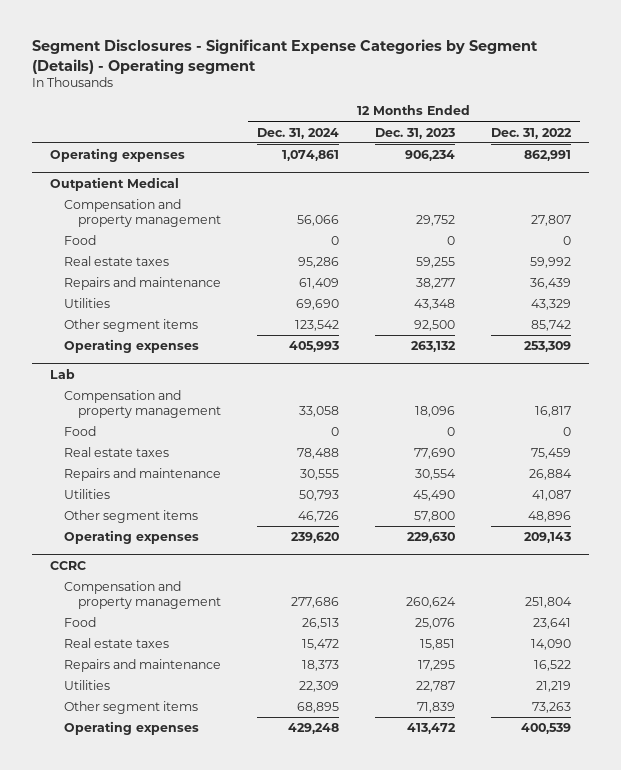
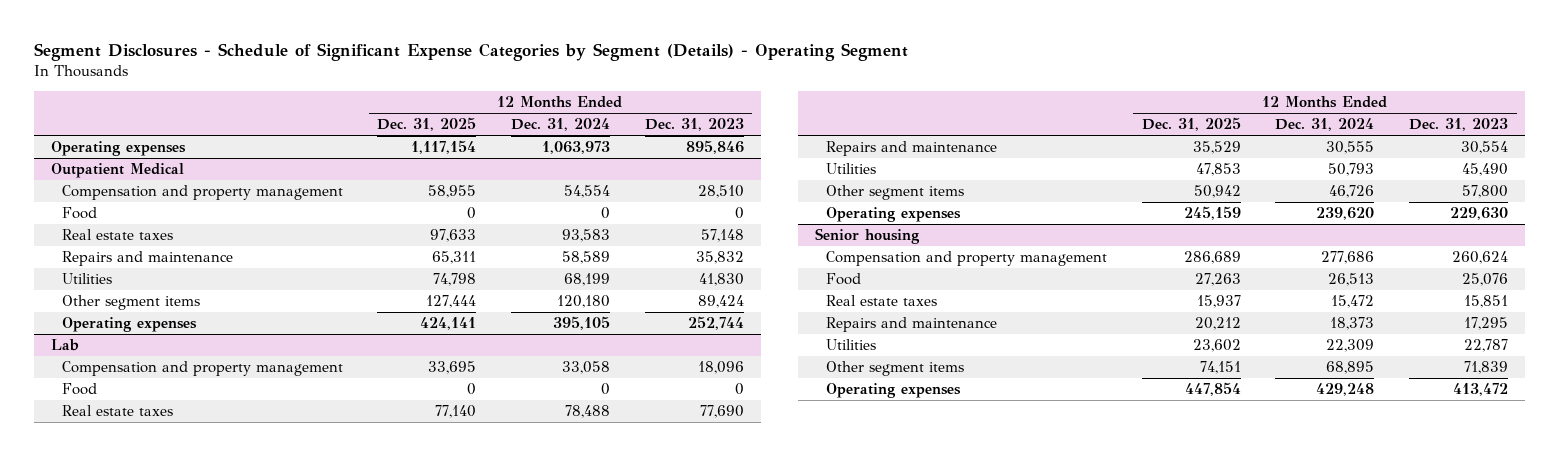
[32,39,539,74] Segment Disclosures - Significant Expense Categories by Segment (Details) - Operating segment -> [33,43,908,62] Segment Disclosures - Schedule of Significant Expense Categories by Segment (Details) - Operating Segment
[491,127,573,139] Dec. 31, 2022 -> none
none -> [377,117,477,132] Dec. 31, 2025
[282,150,340,162] 1,074,861 -> [541,141,610,155] 1,063,973
[405,150,456,162] 906,234 -> [685,140,744,155] 895,846
[297,215,340,227] 56,066 -> [563,185,610,199] 54,554
[416,215,456,227] 29,752 -> [697,185,744,199] 28,510
[298,257,340,269] 95,286 -> [561,229,610,243] 93,583
[416,257,456,269] 59,255 -> [700,229,744,243] 57,148
[299,278,340,290] 61,409 -> [561,251,610,265] 58,589
[416,278,456,290] 38,277 -> [695,251,744,265] 35,832
[296,299,340,311] 69,690 -> [563,273,610,287] 68,199
[414,299,456,311] 43,348 -> [698,273,744,287] 41,830
[295,320,340,332] 123,542 -> [556,295,610,309] 120,180
[414,320,456,332] 92,500 -> [697,295,744,309] 89,424
[289,341,340,353] 405,993 -> [552,316,610,331] 395,105
[411,341,457,353] 263,132 -> [687,316,744,331] 252,744
[50,560,87,570] CCRC -> [815,228,921,245] Senior housing

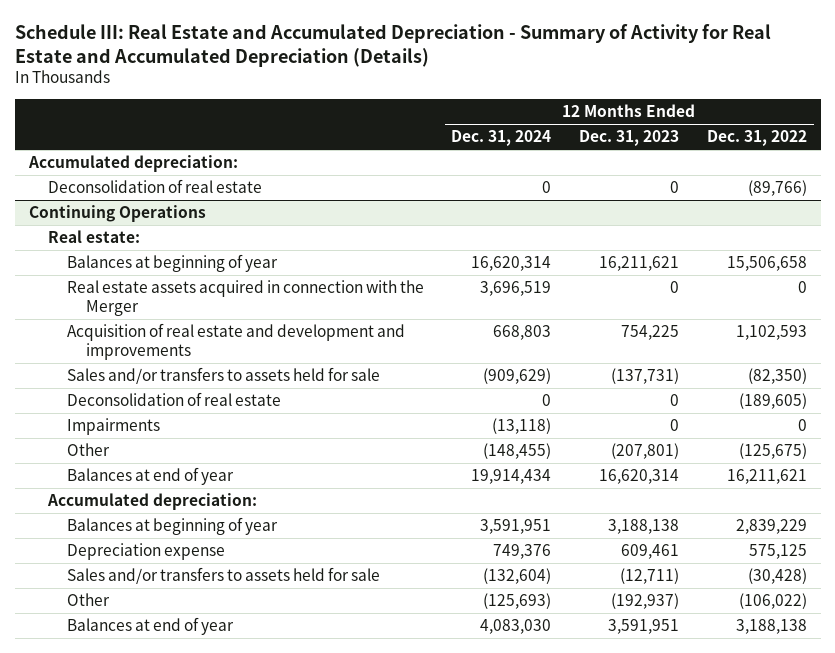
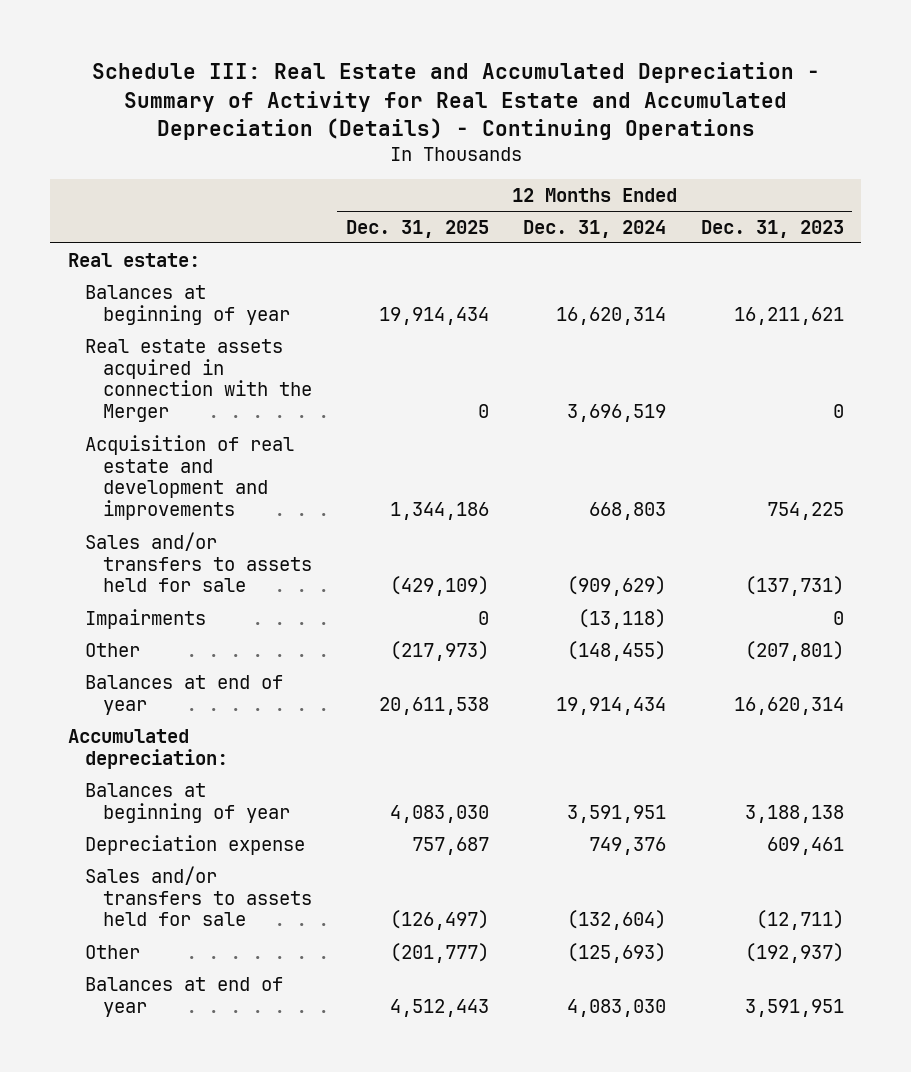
[14,23,771,67] Schedule III: Real Estate and Accumulated Depreciation - Summary of Activity for Real Estate and Accumulated Depreciation (Details) -> [91,62,820,141] Schedule III: Real Estate and Accumulated Depreciation - Summary of Activity for Real Estate and Accumulated Depreciation (Details) - Continuing Operations
[706,130,807,147] Dec. 31, 2022 -> none
none -> [346,219,490,238] Dec. 31, 2025
[27,155,238,173] Accumulated depreciation: -> none
[47,179,262,194] Deconsolidation of real estate -> none
[28,205,206,223] Continuing Operations -> none
[66,392,281,407] Deconsolidation of real estate -> none

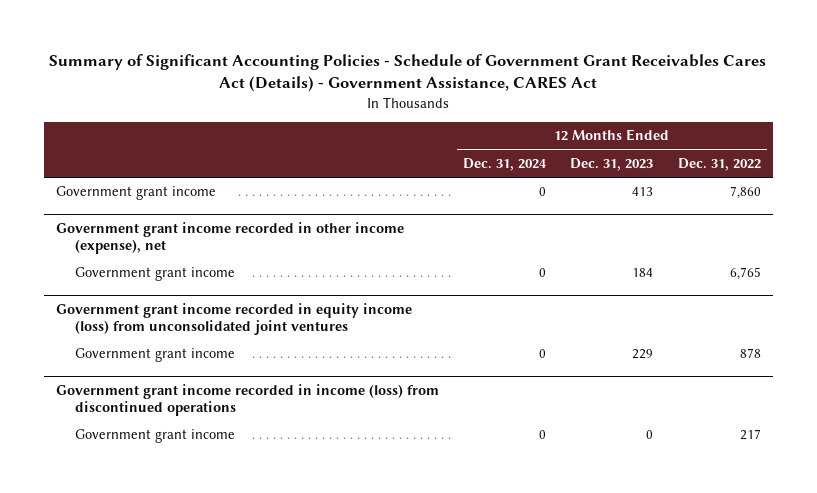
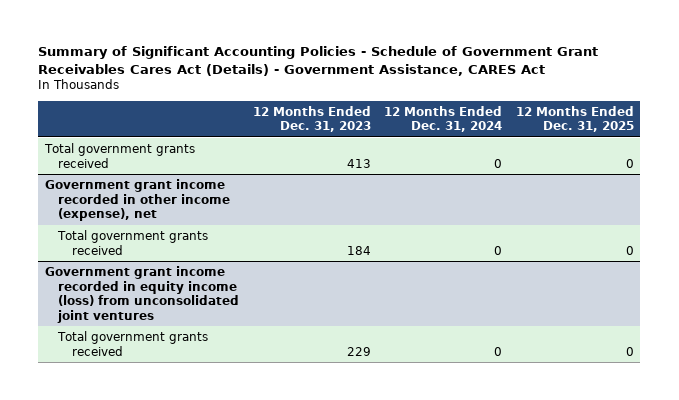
[677,158,761,172] Dec. 31, 2022 -> none
none -> [515,105,634,133] 12 Months Ended Dec. 31, 2025
[56,186,217,201] Government grant income -> [43,143,195,168] Total government grants received
[75,267,236,282] Government grant income -> [57,230,209,255] Total government grants received
[56,383,440,416] Government grant income recorded in income (loss) from discontinued operations -> none
[75,429,236,444] Government grant income -> none
[75,348,236,363] Government grant income -> [57,331,209,356] Total government grants received

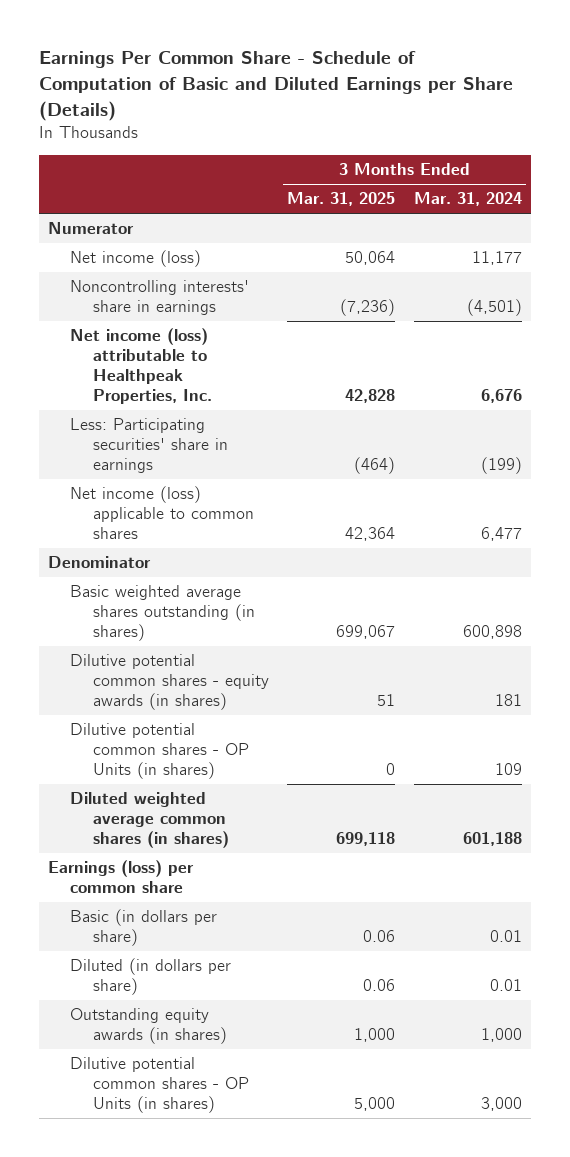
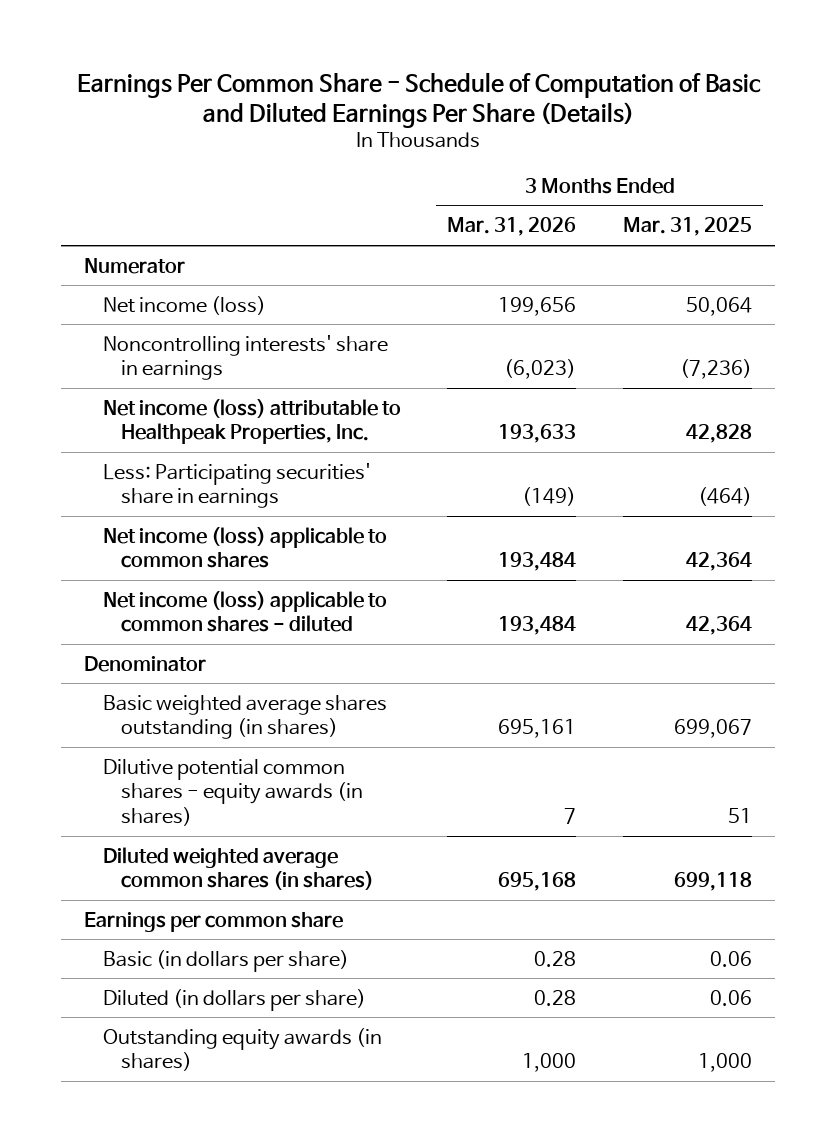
[38,51,513,121] Earnings Per Common Share - Schedule of Computation of Basic and Diluted Earnings per Share (Details) -> [77,72,762,129] Earnings Per Common Share - Schedule of Computation of Basic and Diluted Earnings Per Share (Details)
[413,192,522,207] Mar. 31, 2024 -> none
none -> [447,217,577,237] Mar. 31, 2026
none -> [102,590,387,633] Net income (loss) applicable to common shares - diluted
[70,723,249,780] Dilutive potential common shares - OP Units (in shares) -> none
[47,860,194,894] Earnings (loss) per common share -> [84,911,344,932] Earnings per common share
[70,1057,249,1114] Dilutive potential common shares - OP Units (in shares) -> none

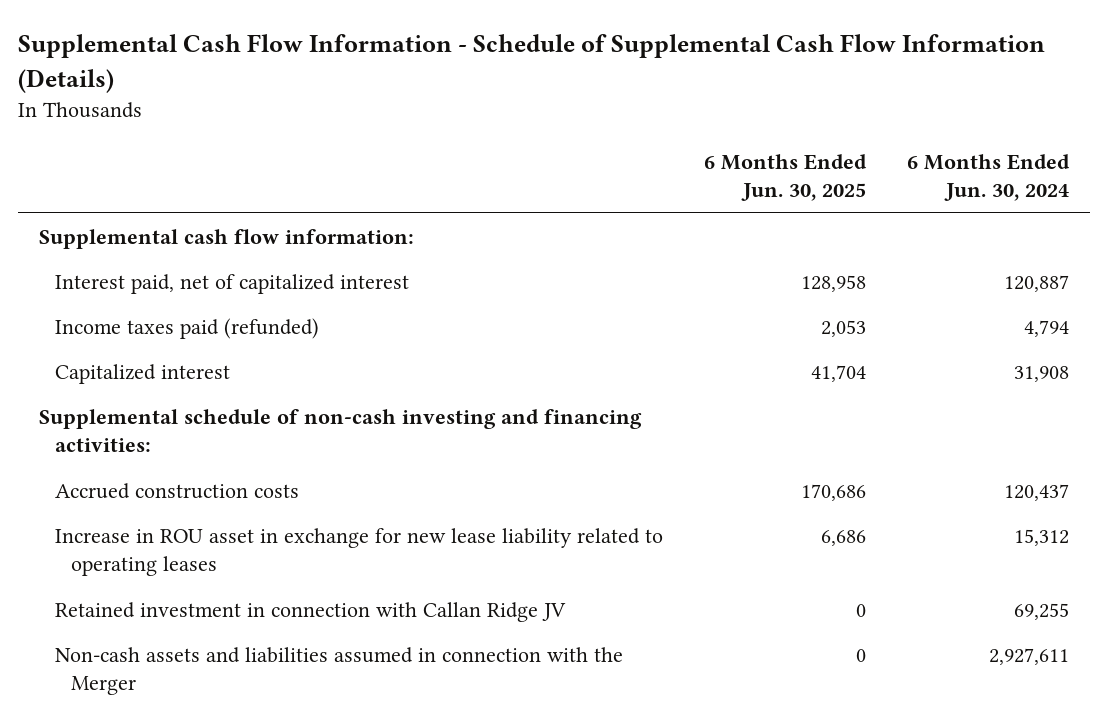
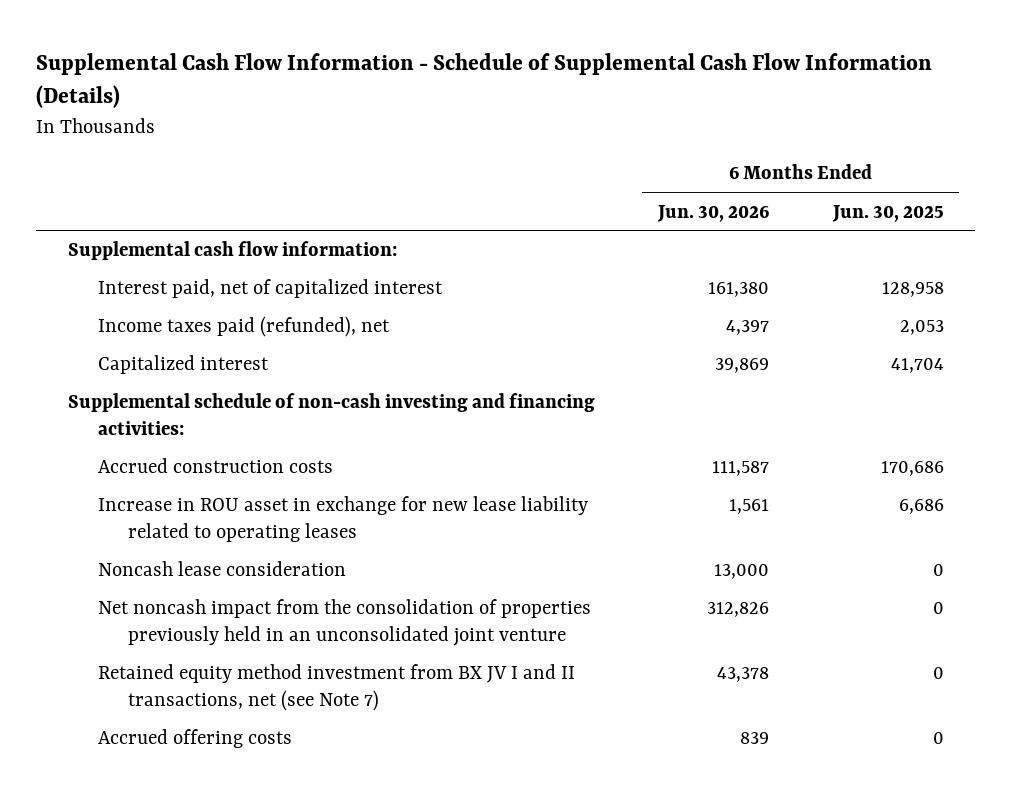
[907,153,1071,202] 6 Months Ended Jun. 30, 2024 -> none
none -> [657,204,770,222] Jun. 30, 2026
[54,317,319,339] Income taxes paid (refunded) -> [97,316,390,338] Income taxes paid (refunded), net
[54,646,623,696] Non-cash assets and liabilities assumed in connection with the Merger -> none
none -> [97,561,346,577] Noncash lease consideration
none -> [97,599,591,646] Net noncash impact from the consolidation of properties previously held in an unconsolidated joint venture
[54,601,566,622] Retained investment in connection with Callan Ridge JV -> [97,664,575,711] Retained equity method investment from BX JV I and II transactions, net (see Note 7)
none -> [97,729,292,749] Accrued offering costs

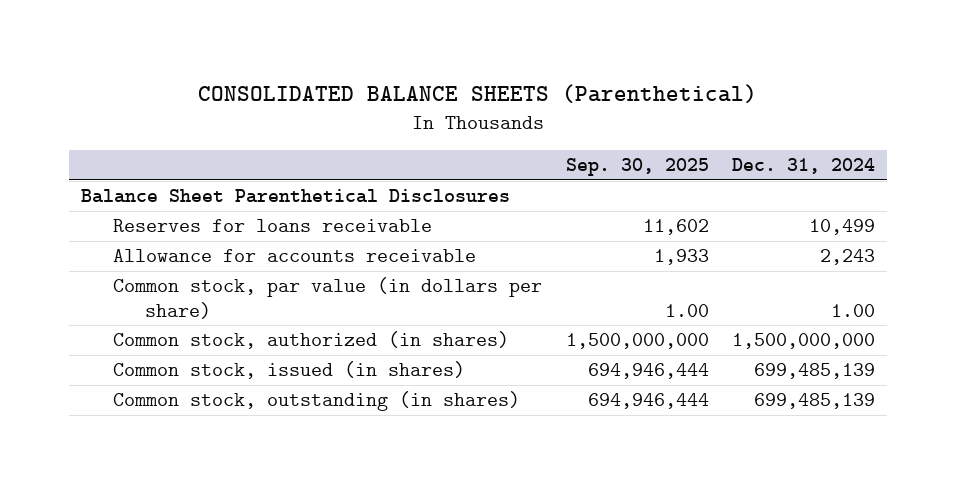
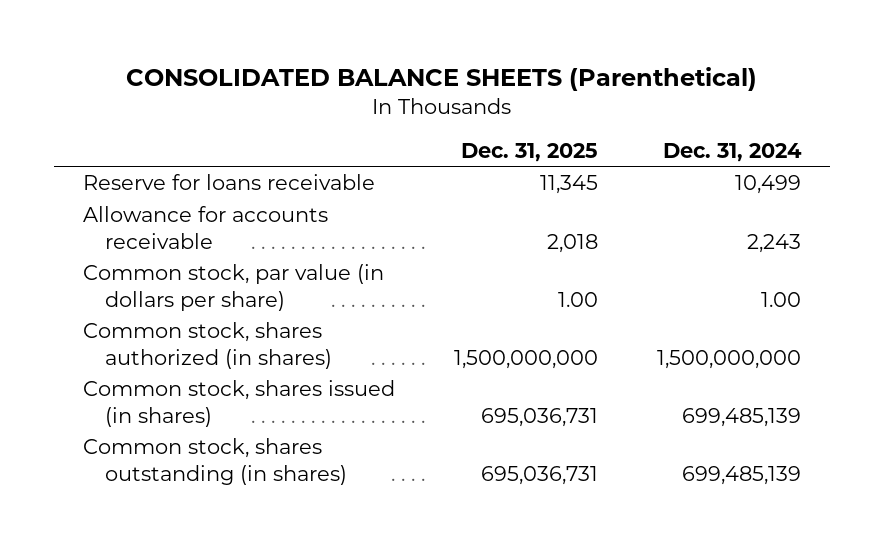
[565,158,709,177] Sep. 30, 2025 -> none
none -> [461,142,599,162] Dec. 31, 2025
[81,189,511,204] Balance Sheet Parenthetical Disclosures -> none
[112,219,432,233] Reserves for loans receivable -> [83,174,376,191] Reserve for loans receivable
[112,331,509,350] Common stock, authorized (in shares) -> [83,322,333,369] Common stock, shares authorized (in shares)
[112,361,465,380] Common stock, issued (in shares) -> [83,380,396,427] Common stock, shares issued (in shares)
[112,391,520,412] Common stock, outstanding (in shares) -> [83,438,348,485] Common stock, shares outstanding (in shares)

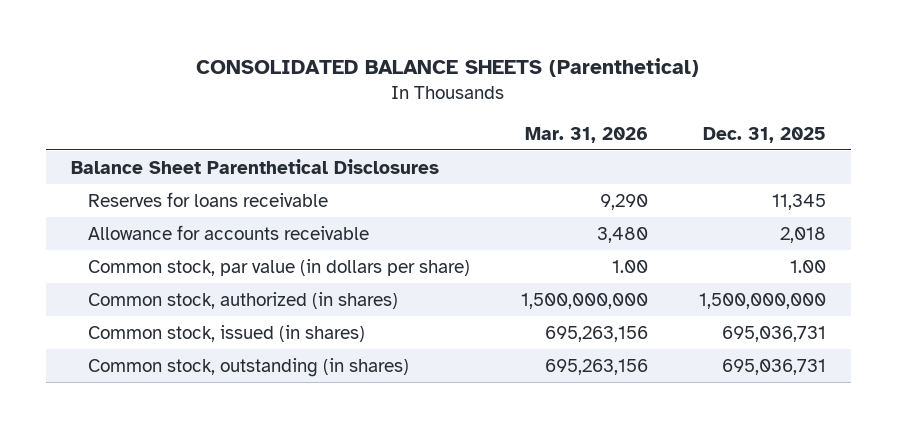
[662,142,802,162] Dec. 31, 2024 -> none
none -> [525,126,649,143] Mar. 31, 2026
none -> [71,158,440,174] Balance Sheet Parenthetical Disclosures
[83,174,376,191] Reserve for loans receivable -> [88,191,329,207] Reserves for loans receivable
[83,322,333,369] Common stock, shares authorized (in shares) -> [88,291,399,309] Common stock, authorized (in shares)
[83,380,396,427] Common stock, shares issued (in shares) -> [88,324,366,342] Common stock, issued (in shares)
[83,438,348,485] Common stock, shares outstanding (in shares) -> [88,357,410,377] Common stock, outstanding (in shares)

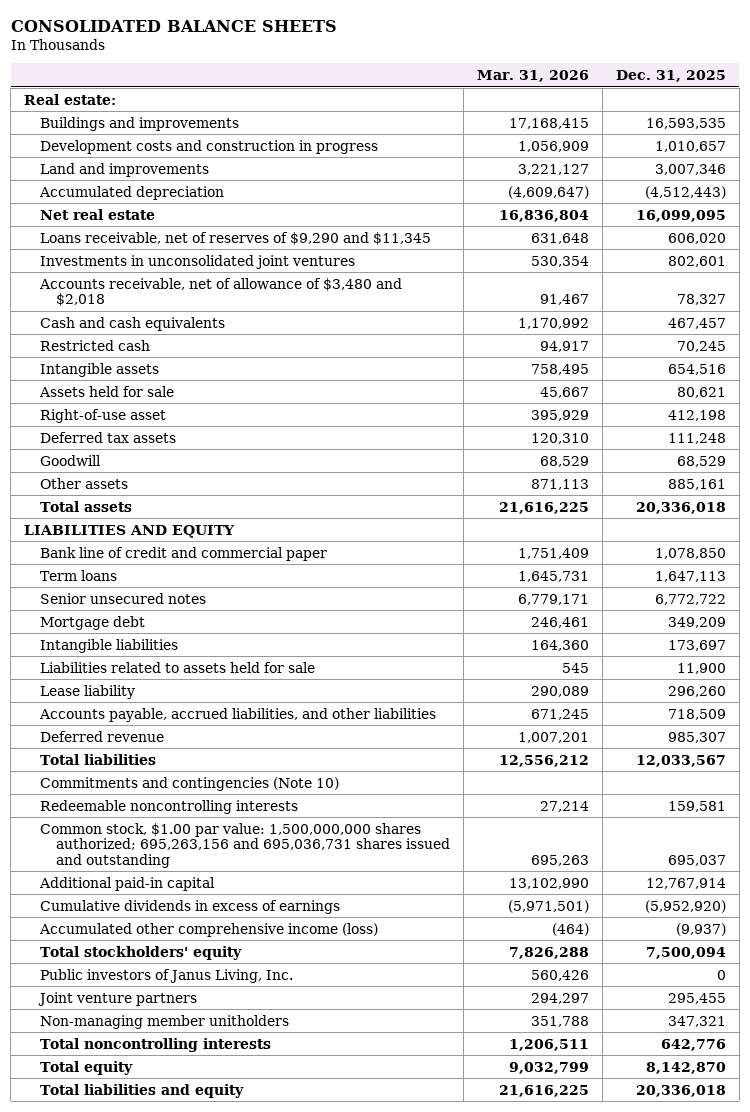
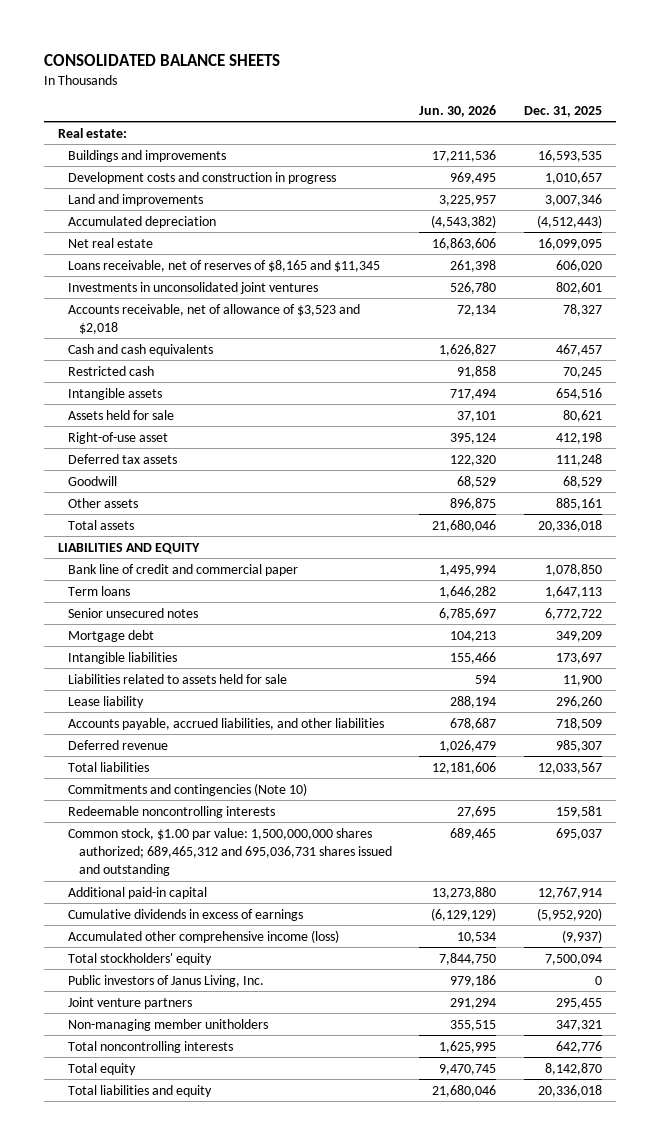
[476,69,589,82] Mar. 31, 2026 -> none
none -> [419,105,497,118] Jun. 30, 2026
[40,231,432,245] Loans receivable, net of reserves of $9,290 and $11,345 -> [68,259,381,272] Loans receivable, net of reserves of $8,165 and $11,345
[39,277,403,307] Accounts receivable, net of allowance of $3,480 and $2,018 -> [68,303,361,334] Accounts receivable, net of allowance of $3,523 and $2,018
[40,822,450,868] Common stock, $1.00 par value: 1,500,000,000 shares authorized; 695,263,156 and 695,036,731 shares issued and outstanding -> [68,827,392,877] Common stock, $1.00 par value: 1,500,000,000 shares authorized; 689,465,312 and 695,036,731 shares issued and outstanding

